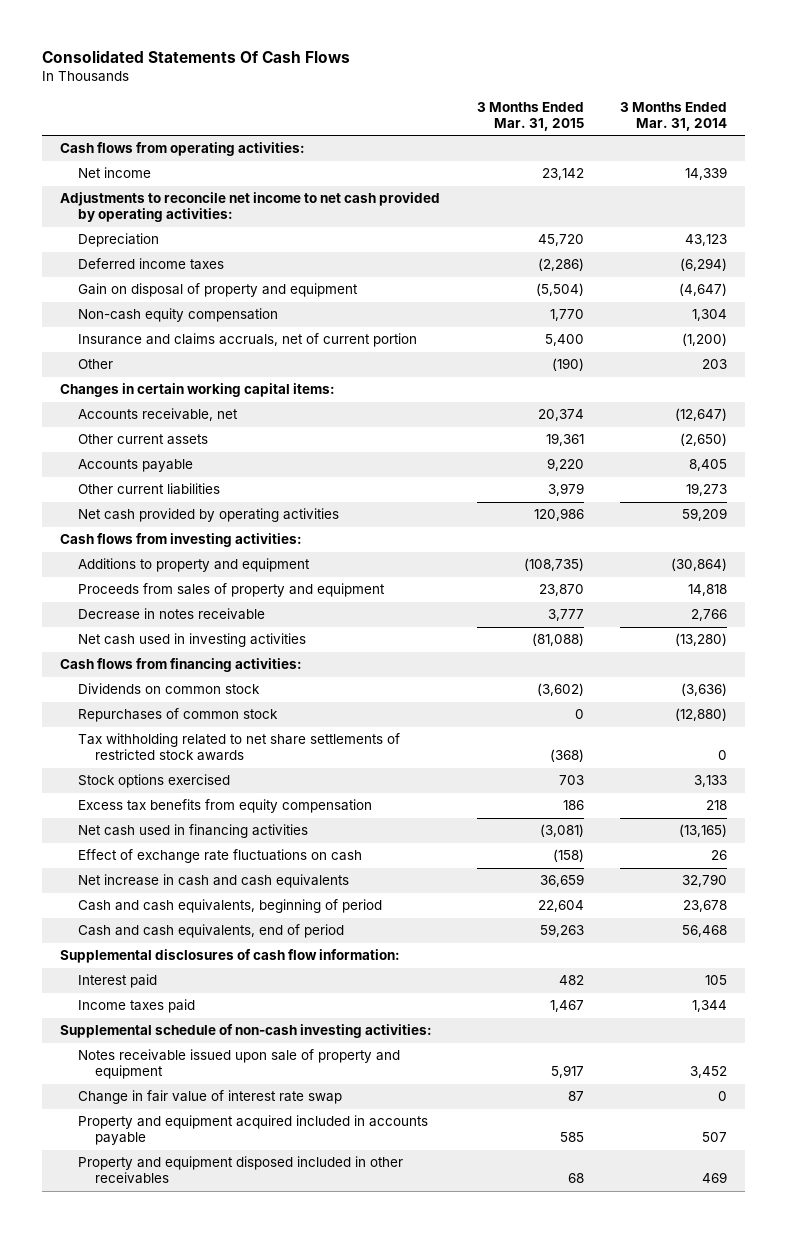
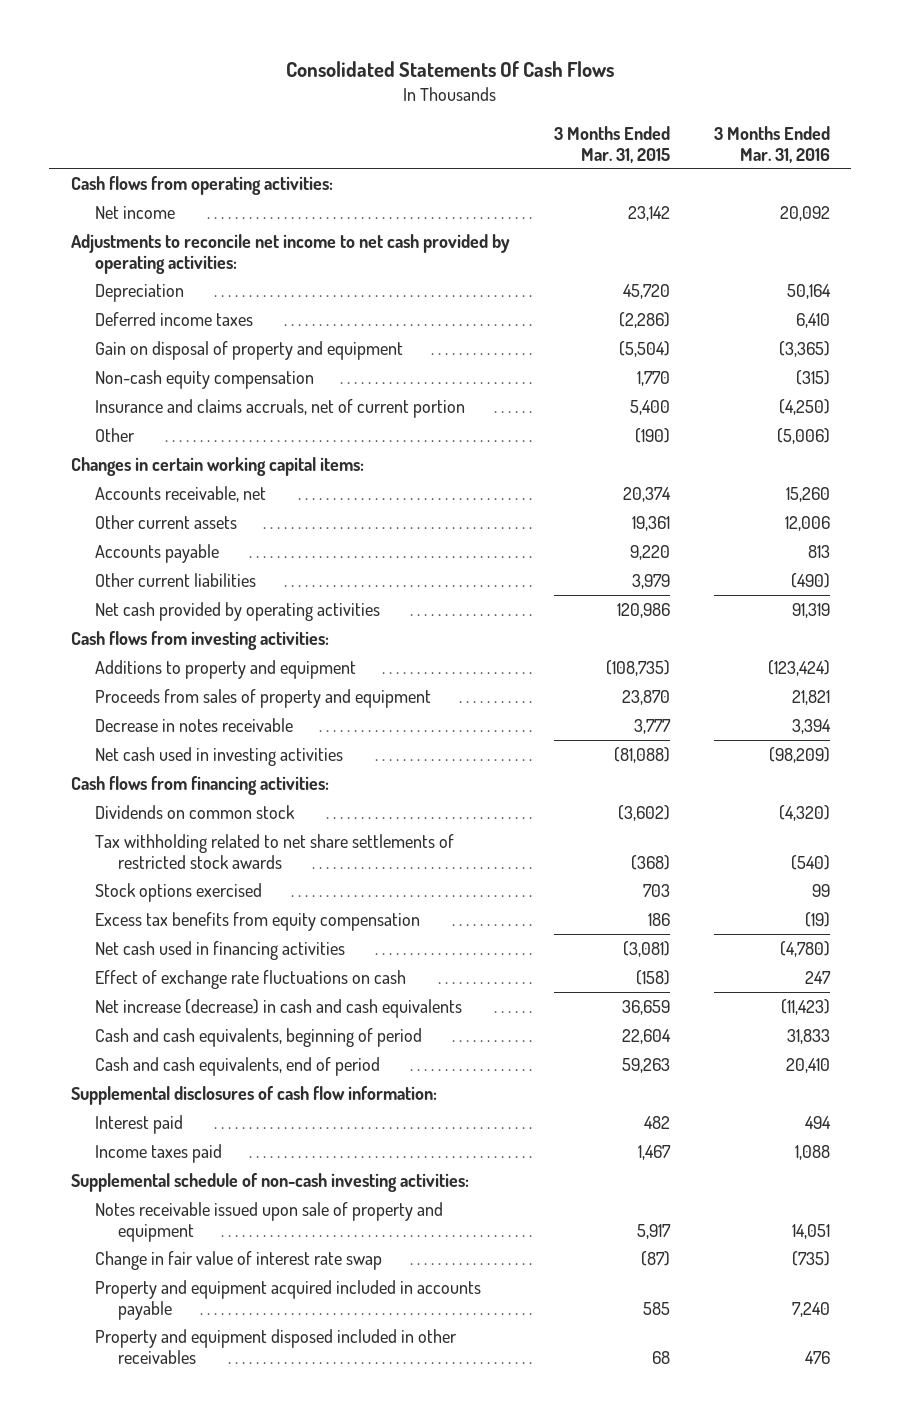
[619,101,727,131] 3 Months Ended Mar. 31, 2014 -> none
none -> [713,125,830,163] 3 Months Ended Mar. 31, 2016
[77,708,278,723] Repurchases of common stock -> none
[77,874,349,889] Net increase in cash and cash equivalents -> [94,998,462,1018] Net increase (decrease) in cash and cash equivalents
[567,1091,584,1102] 87 -> [640,1250,670,1266] (87)

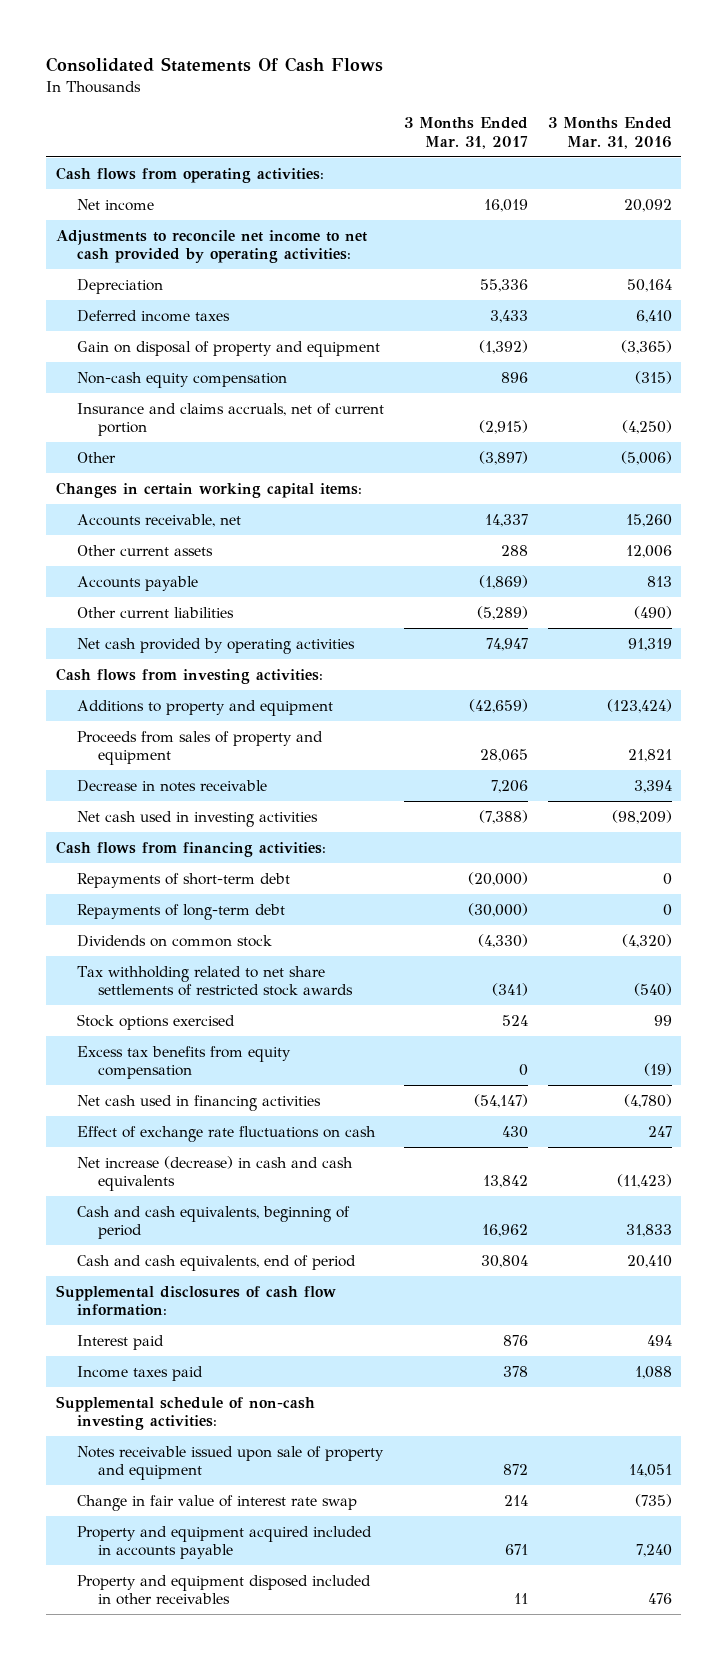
[553,125,670,163] 3 Months Ended Mar. 31, 2015 -> none
none -> [403,117,528,149] 3 Months Ended Mar. 31, 2017
none -> [77,872,291,888] Repayments of short-term debt
none -> [77,903,286,920] Repayments of long-term debt

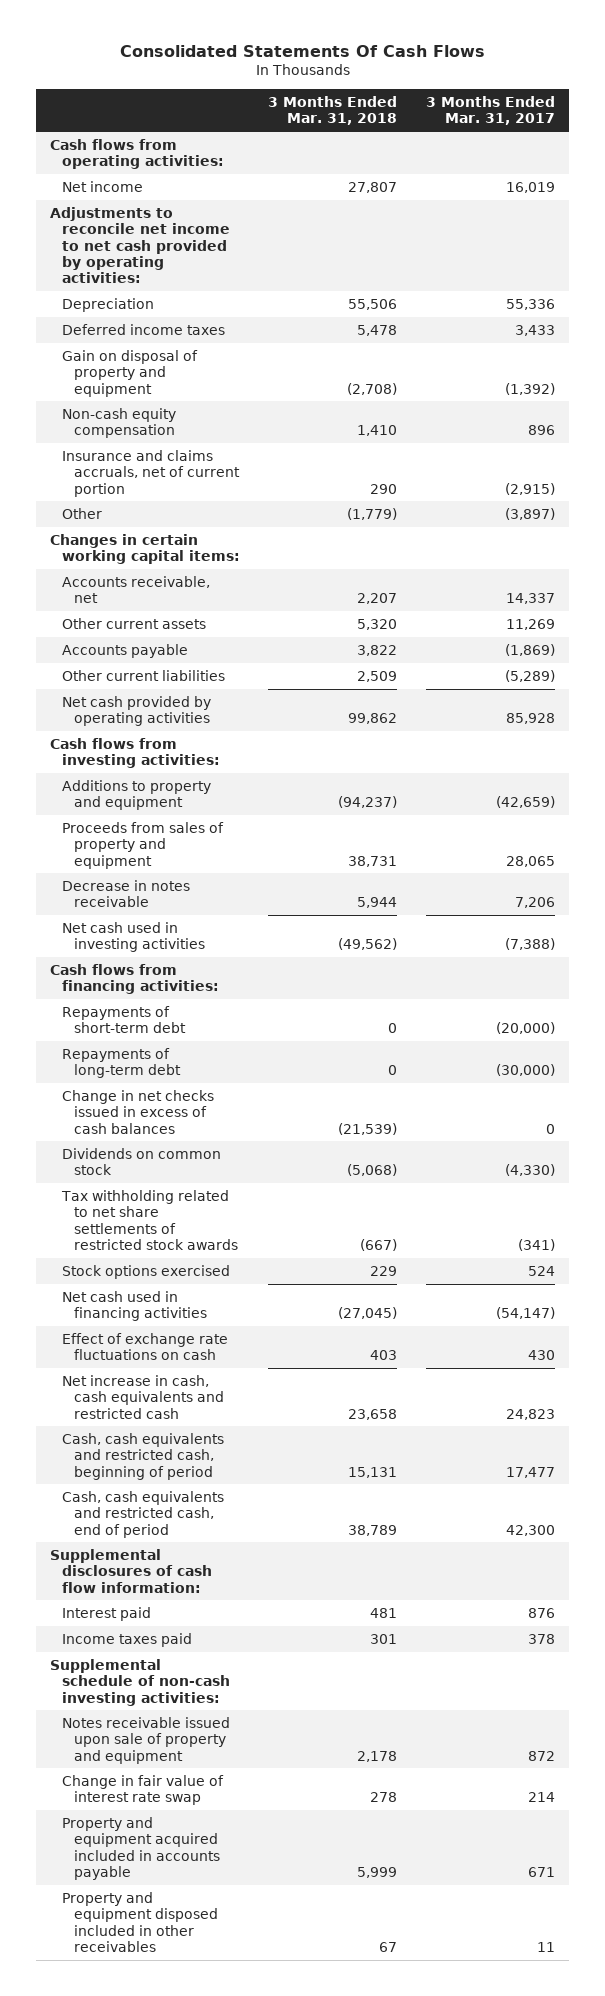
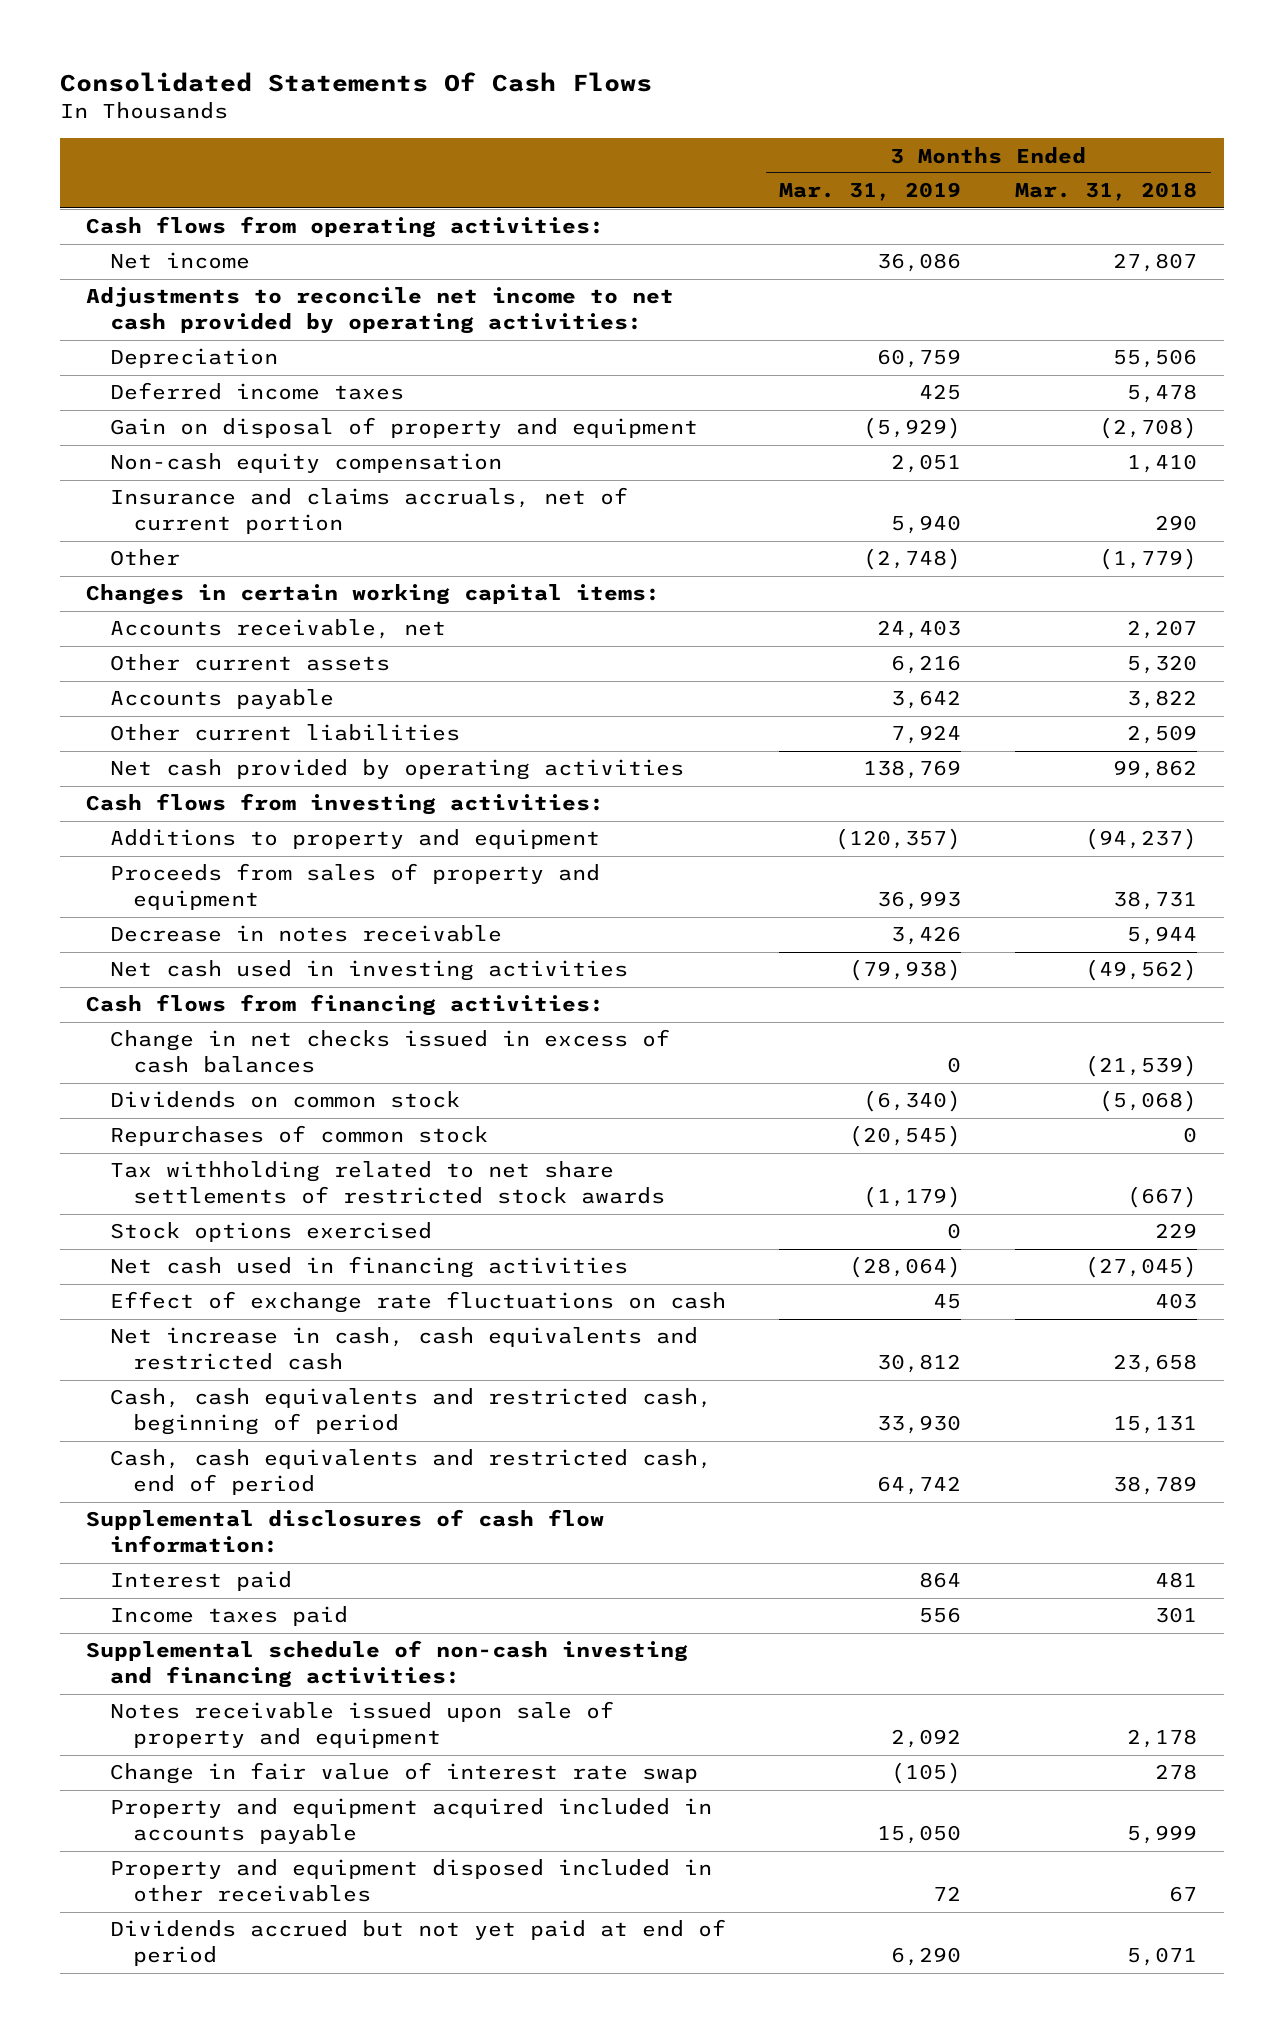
[426,95,556,126] 3 Months Ended Mar. 31, 2017 -> none
none -> [779,182,962,202] Mar. 31, 2019
[61,1005,186,1034] Repayments of short-term debt -> none
[61,1047,181,1079] Repayments of long-term debt -> none
none -> [109,1125,488,1147] Repurchases of common stock
[49,1658,230,1706] Supplemental schedule of non-cash investing activities: -> [86,1640,689,1689] Supplemental schedule of non-cash investing and financing activities:
none -> [109,1919,726,1967] Dividends accrued but not yet paid at end of period

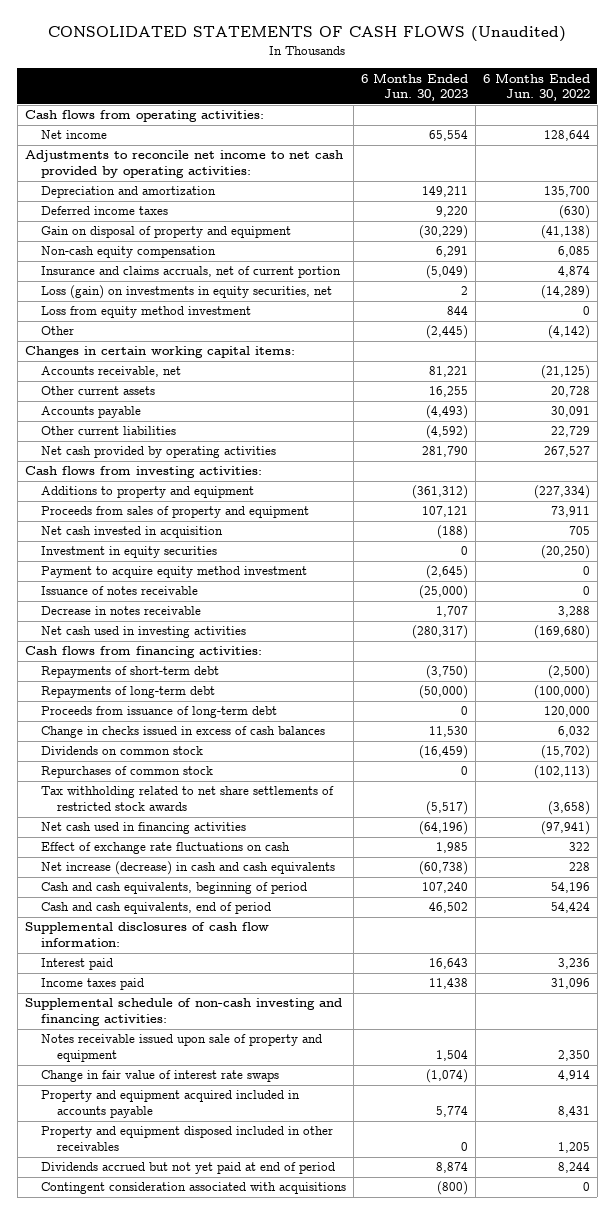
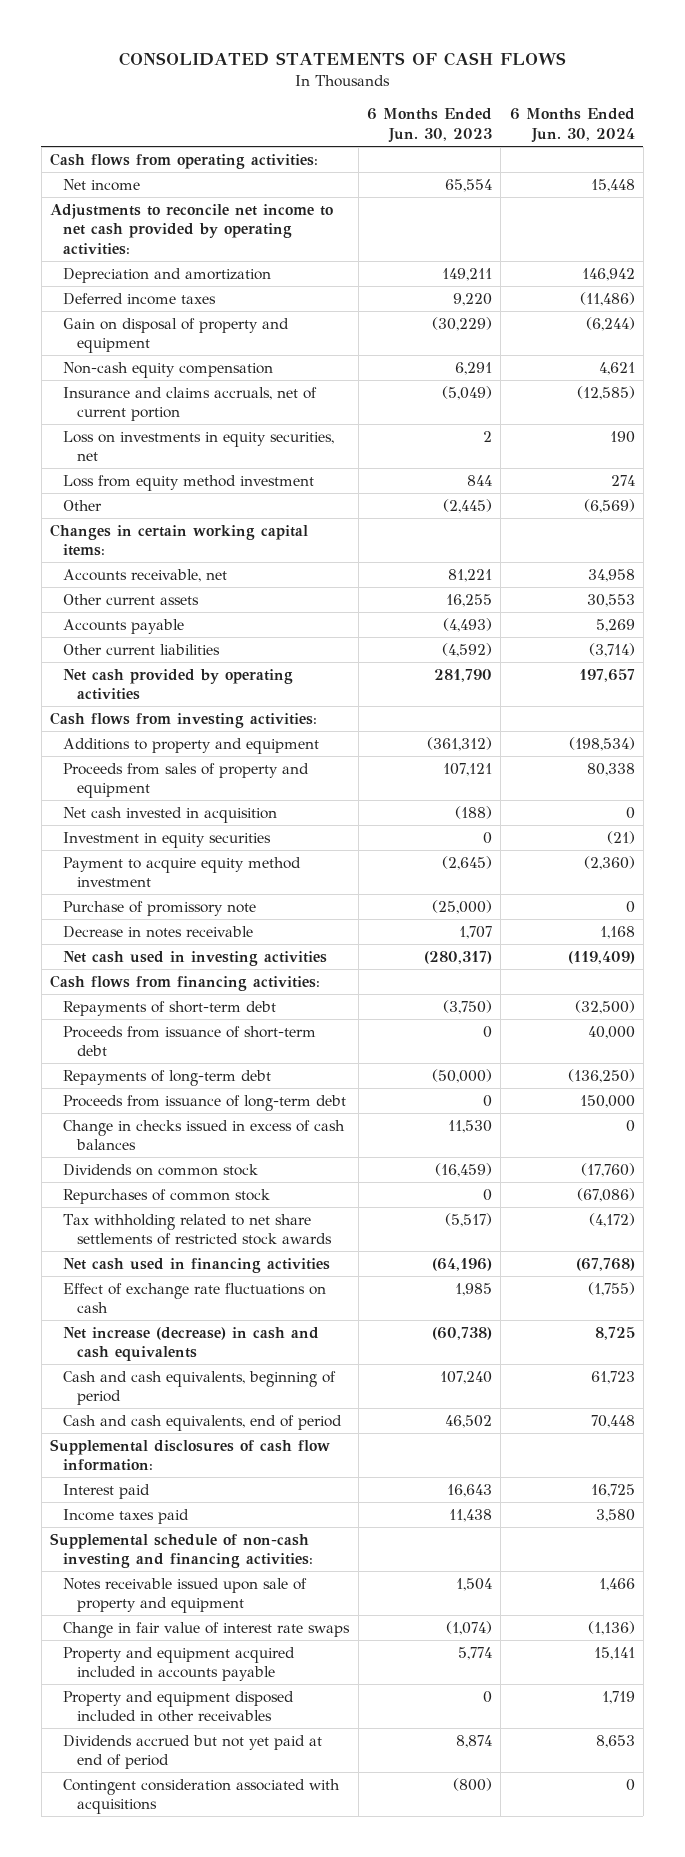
[48,26,567,43] CONSOLIDATED STATEMENTS OF CASH FLOWS (Unaudited) -> [119,52,567,67] CONSOLIDATED STATEMENTS OF CASH FLOWS
[482,72,590,102] 6 Months Ended Jun. 30, 2022 -> none
none -> [509,108,635,144] 6 Months Ended Jun. 30, 2024
[40,285,332,300] Loss (gain) on investments in equity securities, net -> [63,430,335,462] Loss on investments in equity securities, net
[40,586,198,596] Issuance of notes receivable -> [63,900,257,916] Purchase of promissory note
none -> [63,1025,317,1057] Proceeds from issuance of short-term debt

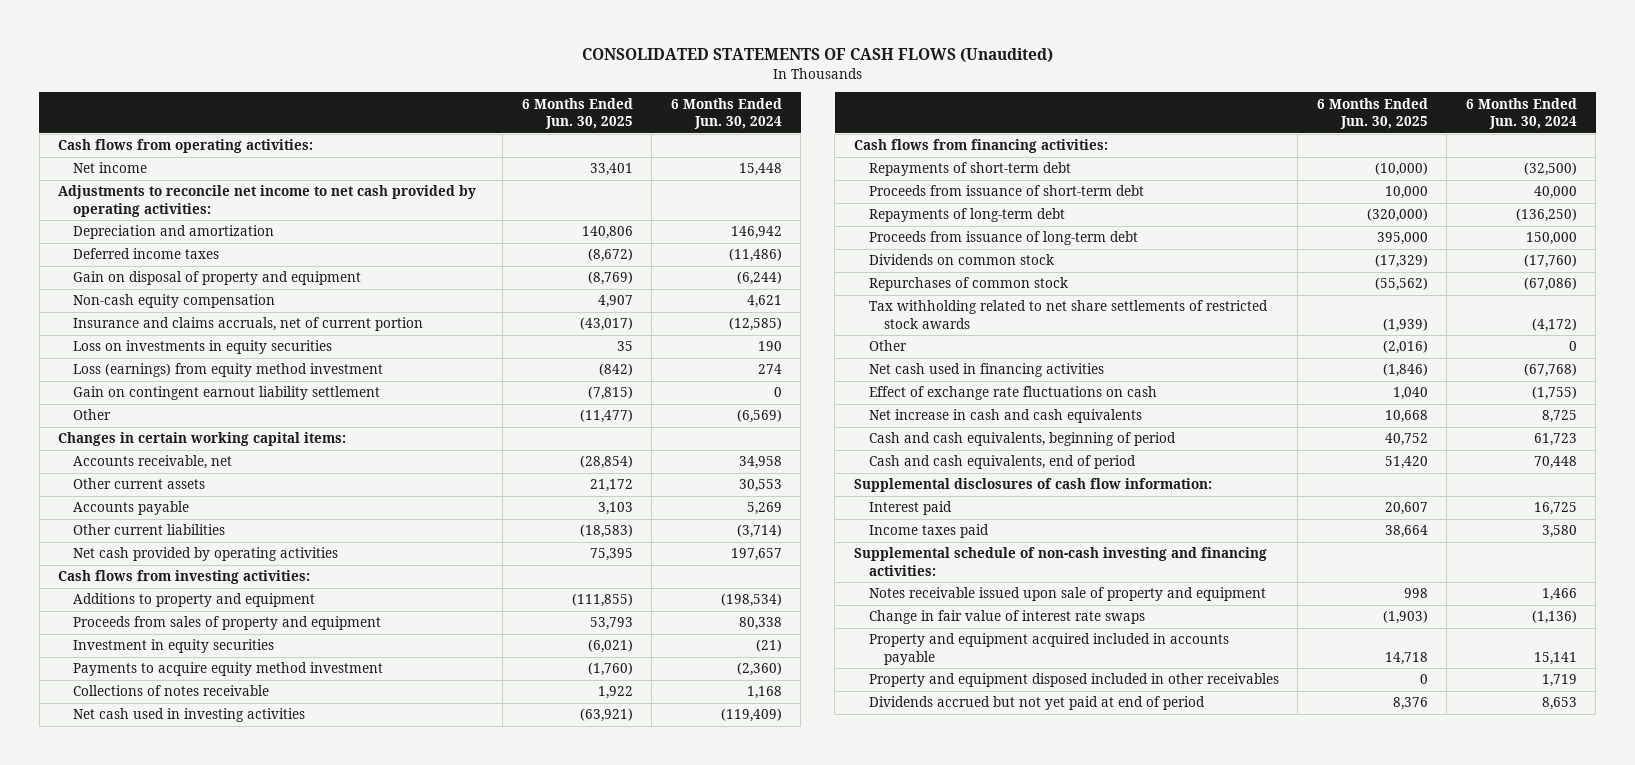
[119,52,567,67] CONSOLIDATED STATEMENTS OF CASH FLOWS -> [581,48,1053,64] CONSOLIDATED STATEMENTS OF CASH FLOWS (Unaudited)
[367,108,493,144] 6 Months Ended Jun. 30, 2023 -> none
none -> [521,97,633,129] 6 Months Ended Jun. 30, 2025
[63,430,335,462] Loss on investments in equity securities, net -> [73,340,333,355] Loss on investments in equity securities
[63,474,315,491] Loss from equity method investment -> [73,363,384,378] Loss (earnings) from equity method investment
none -> [73,386,381,401] Gain on contingent earnout liability settlement
[63,806,278,823] Net cash invested in acquisition -> none
[63,900,257,916] Purchase of promissory note -> none
[63,856,302,888] Payment to acquire equity method investment -> [73,662,384,677] Payments to acquire equity method investment
[63,925,254,938] Decrease in notes receivable -> [73,685,270,697] Collections of notes receivable
[63,1119,346,1151] Change in checks issued in excess of cash balances -> none
none -> [868,340,907,352] Other
[63,1326,320,1362] Net increase (decrease) in cash and cash equivalents -> [868,409,1142,424] Net increase in cash and cash equivalents
[63,1778,341,1815] Contingent consideration associated with acquisitions -> none

